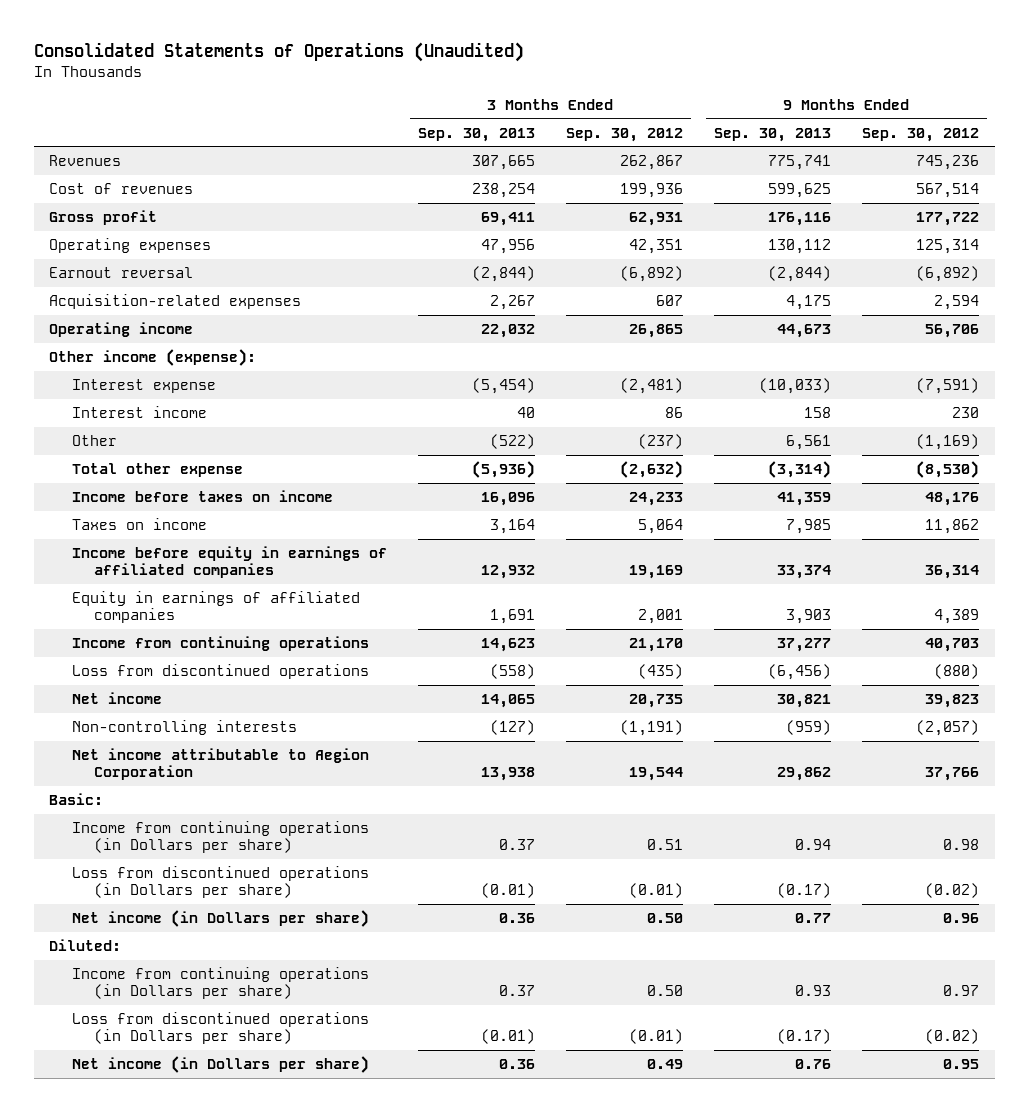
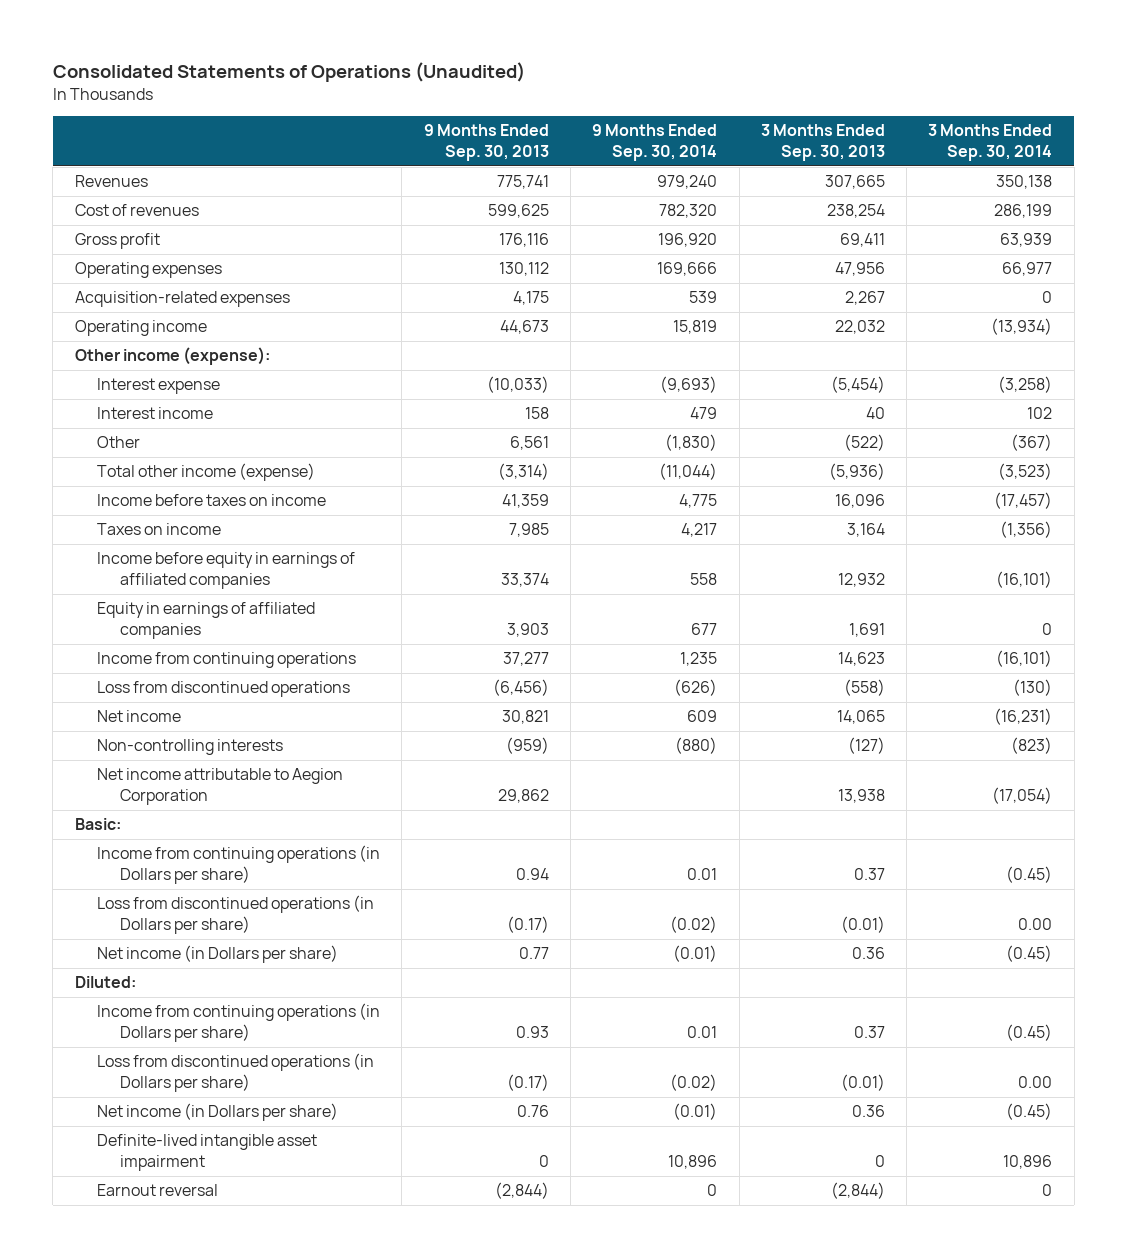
[565,127,683,142] Sep. 30, 2012 -> none
[862,127,980,142] Sep. 30, 2012 -> none
none -> [592,124,718,162] 9 Months Ended Sep. 30, 2014
none -> [928,124,1053,162] 3 Months Ended Sep. 30, 2014
[71,462,243,477] Total other expense -> [97,463,316,482] Total other income (expense)
none -> [97,1134,318,1172] Definite-lived intangible asset impairment
[49,266,194,278] Earnout reversal -> [97,1184,219,1197] Earnout reversal

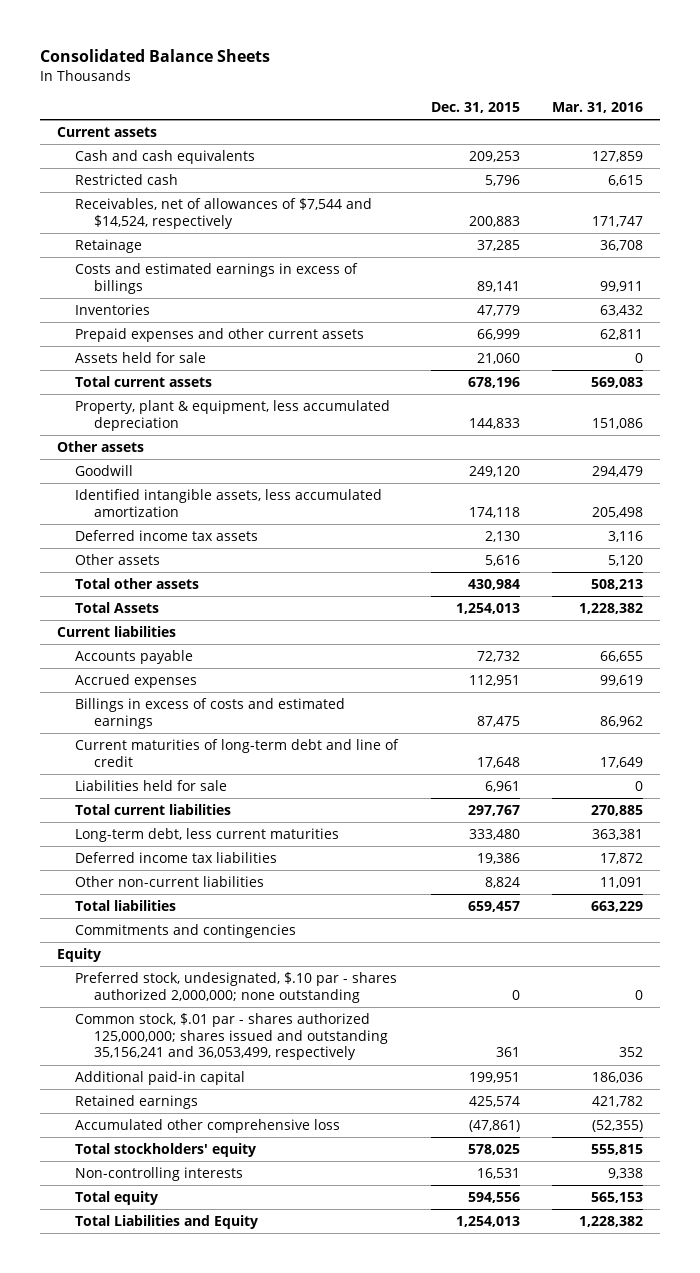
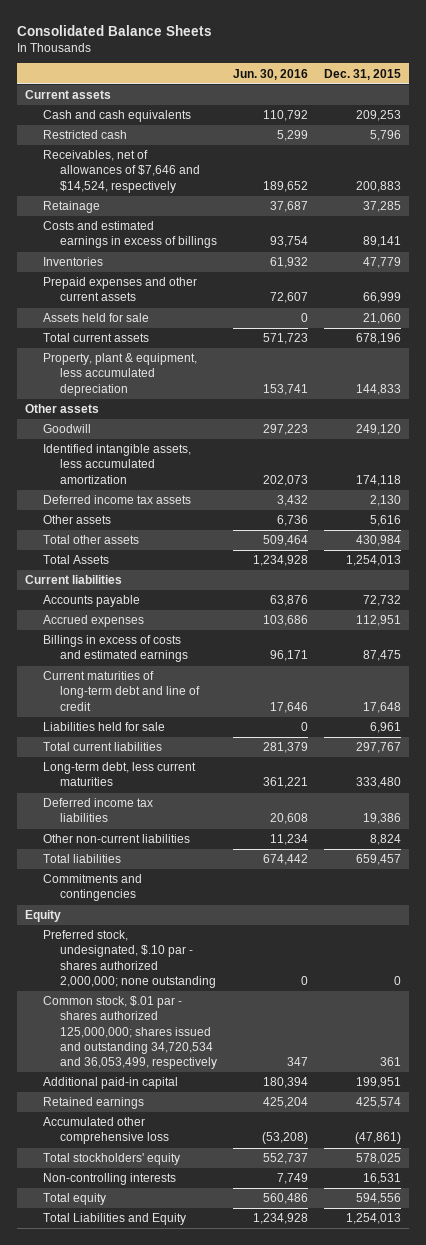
[552,101,644,113] Mar. 31, 2016 -> none
none -> [232,68,308,80] Jun. 30, 2016
[75,198,373,229] Receivables, net of allowances of $7,544 and $14,524, respectively -> [42,150,201,193] Receivables, net of allowances of $7,646 and $14,524, respectively
[75,1013,388,1061] Common stock, $.01 par - shares authorized 125,000,000; shares issued and outstanding 35,156,241 and 36,053,499, respectively -> [42,996,218,1069] Common stock, $.01 par - shares authorized 125,000,000; shares issued and outstanding 34,720,534 and 36,053,499, respectively

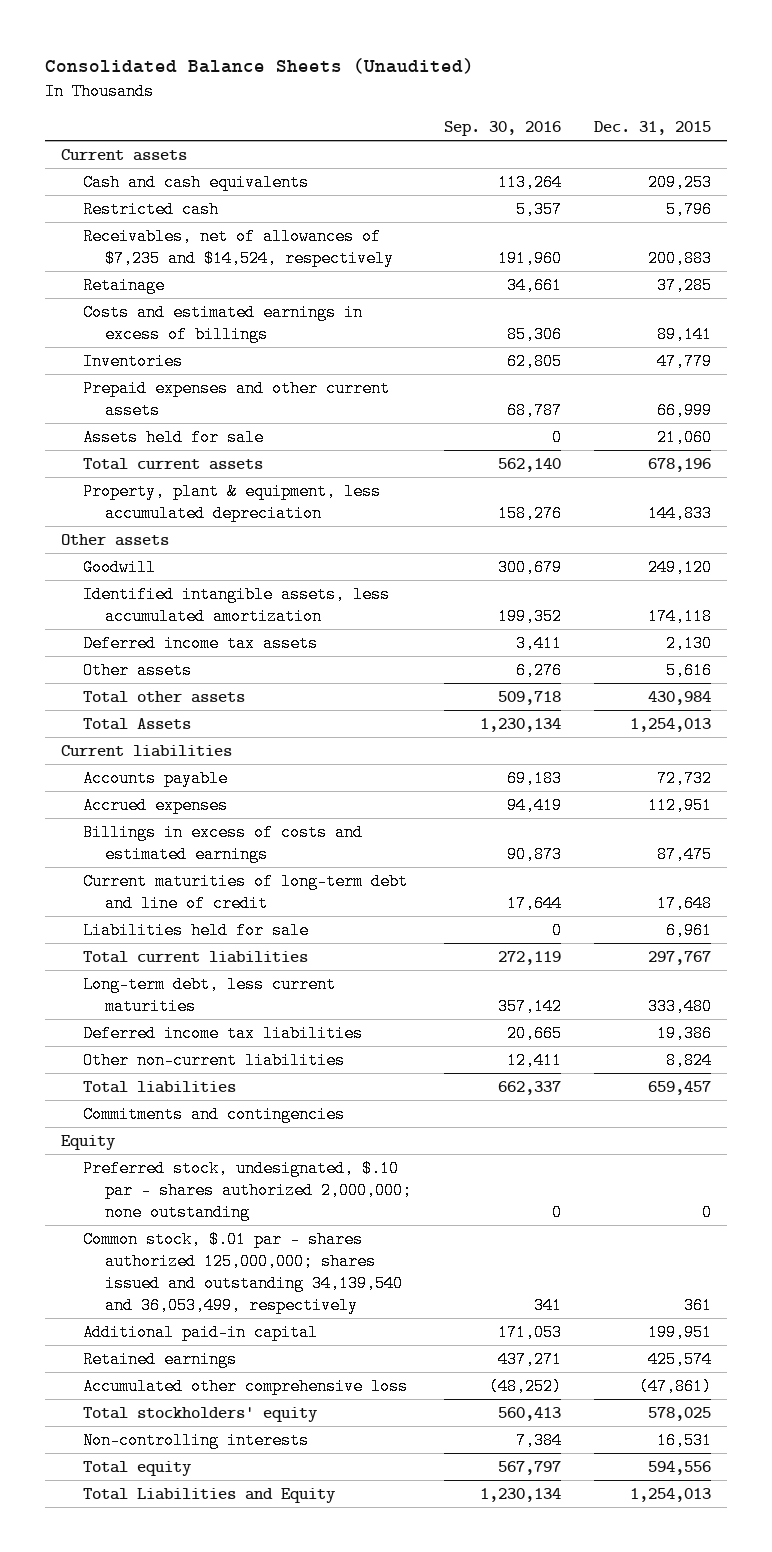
[17,24,213,36] Consolidated Balance Sheets -> [44,57,474,74] Consolidated Balance Sheets (Unaudited)
[232,68,308,80] Jun. 30, 2016 -> none
none -> [444,121,562,137] Sep. 30, 2016
[42,150,201,193] Receivables, net of allowances of $7,646 and $14,524, respectively -> [83,227,395,267] Receivables, net of allowances of $7,235 and $14,524, respectively
[42,996,218,1069] Common stock, $.01 par - shares authorized 125,000,000; shares issued and outstanding 34,720,534 and 36,053,499, respectively -> [83,1230,404,1314] Common stock, $.01 par - shares authorized 125,000,000; shares issued and outstanding 34,139,540 and 36,053,499, respectively

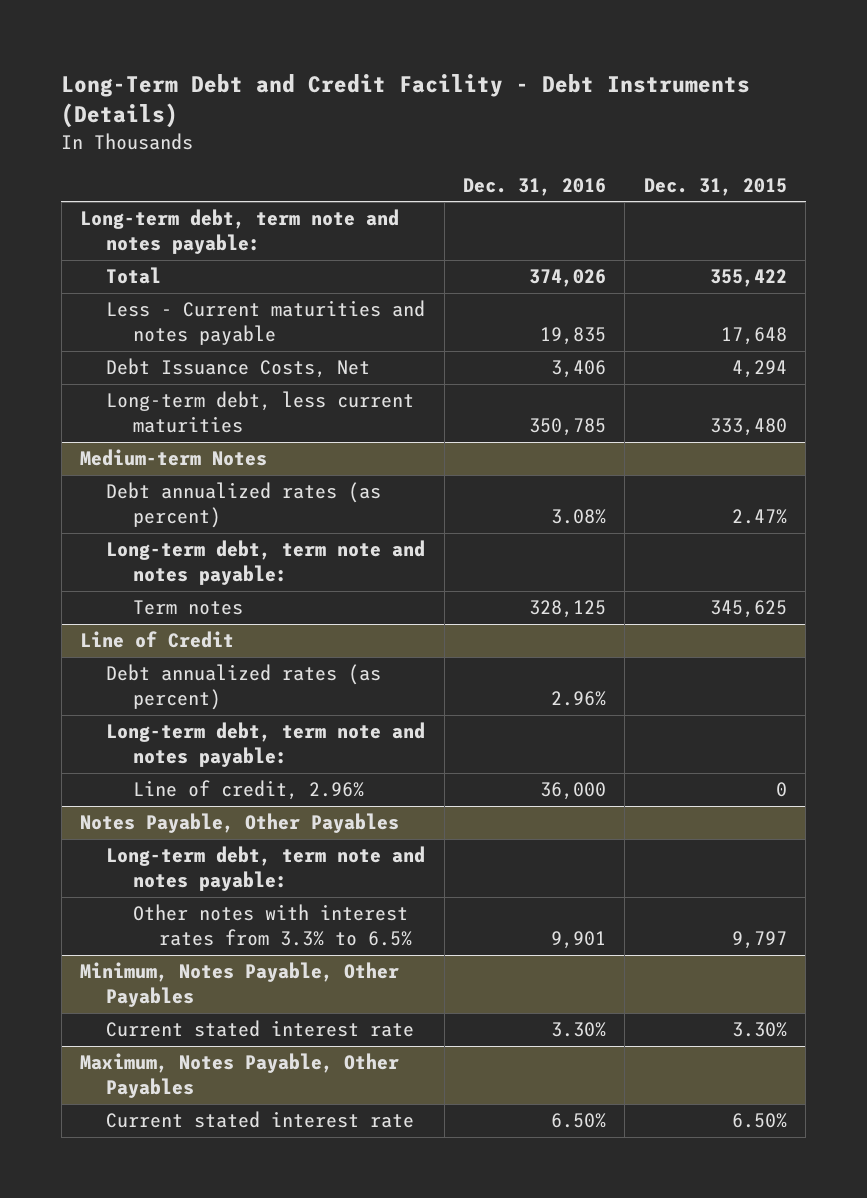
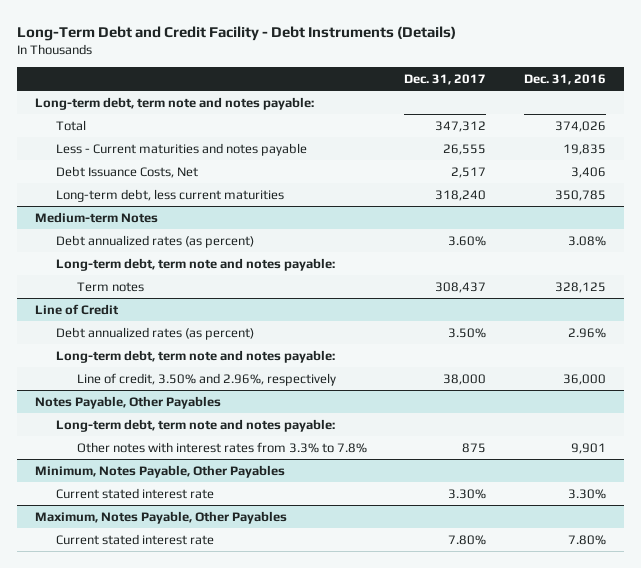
[643,177,787,196] Dec. 31, 2015 -> none
none -> [404,73,487,85] Dec. 31, 2017
[132,780,364,801] Line of credit, 2.96% -> [76,372,336,386] Line of credit, 3.50% and 2.96%, respectively
[132,904,413,947] Other notes with interest rates from 3.3% to 6.5% -> [76,441,367,453] Other notes with interest rates from 3.3% to 7.8%
[551,1113,607,1129] 6.50% -> [567,534,606,545] 7.80%

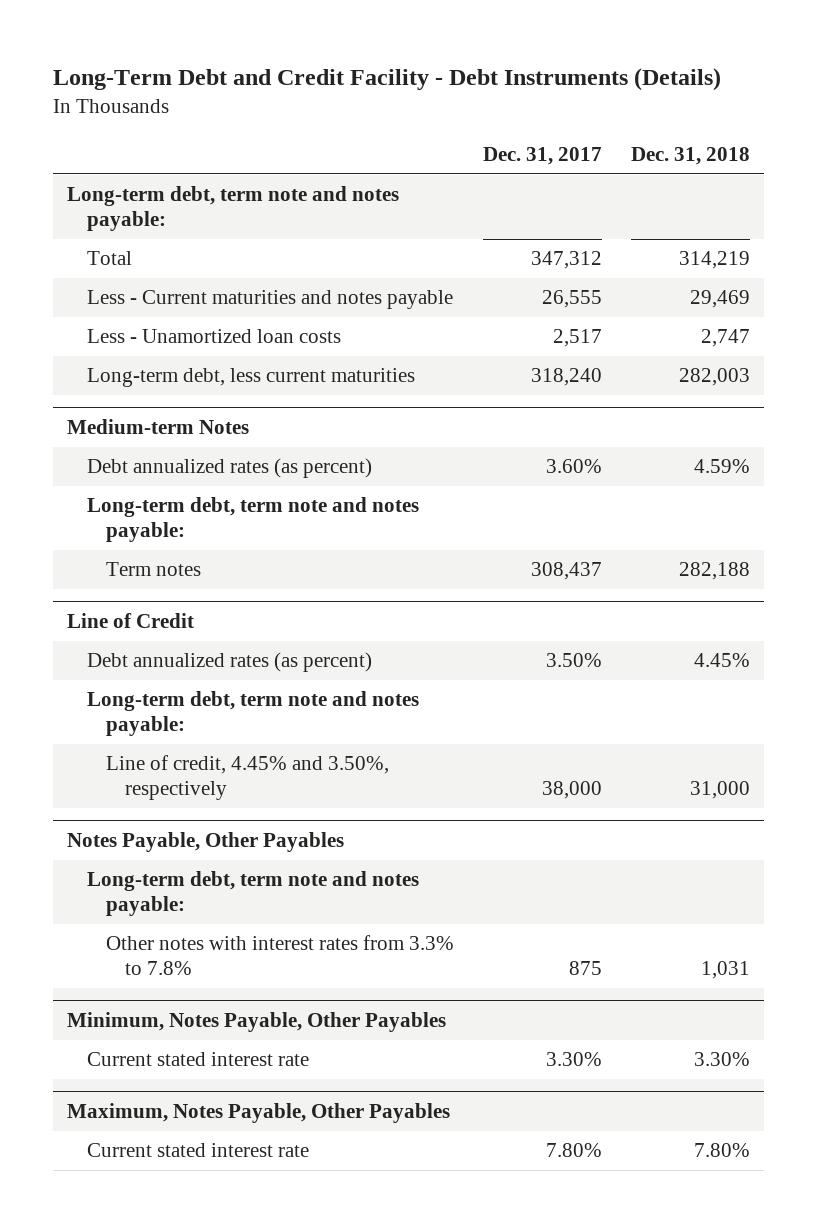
[523,73,606,85] Dec. 31, 2016 -> none
none -> [630,146,750,165] Dec. 31, 2018
[56,165,199,178] Debt Issuance Costs, Net -> [86,329,341,344] Less - Unamortized loan costs
[76,372,336,386] Line of credit, 3.50% and 2.96%, respectively -> [106,755,390,801] Line of credit, 4.45% and 3.50%, respectively

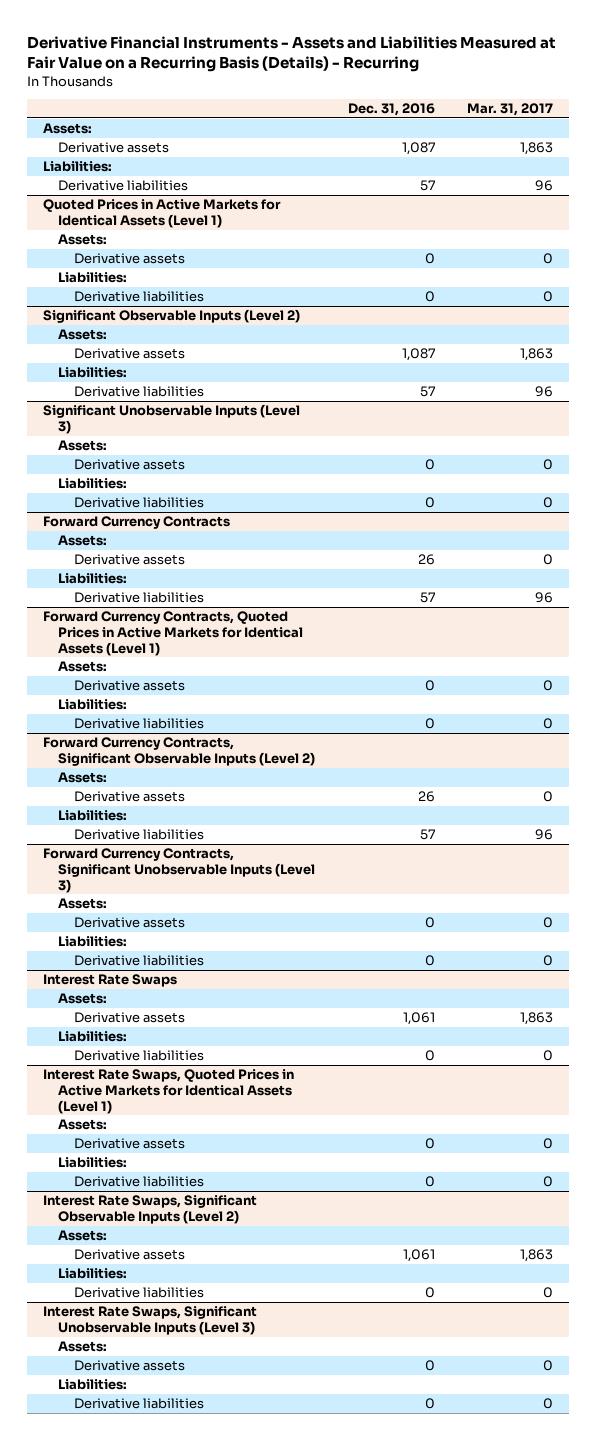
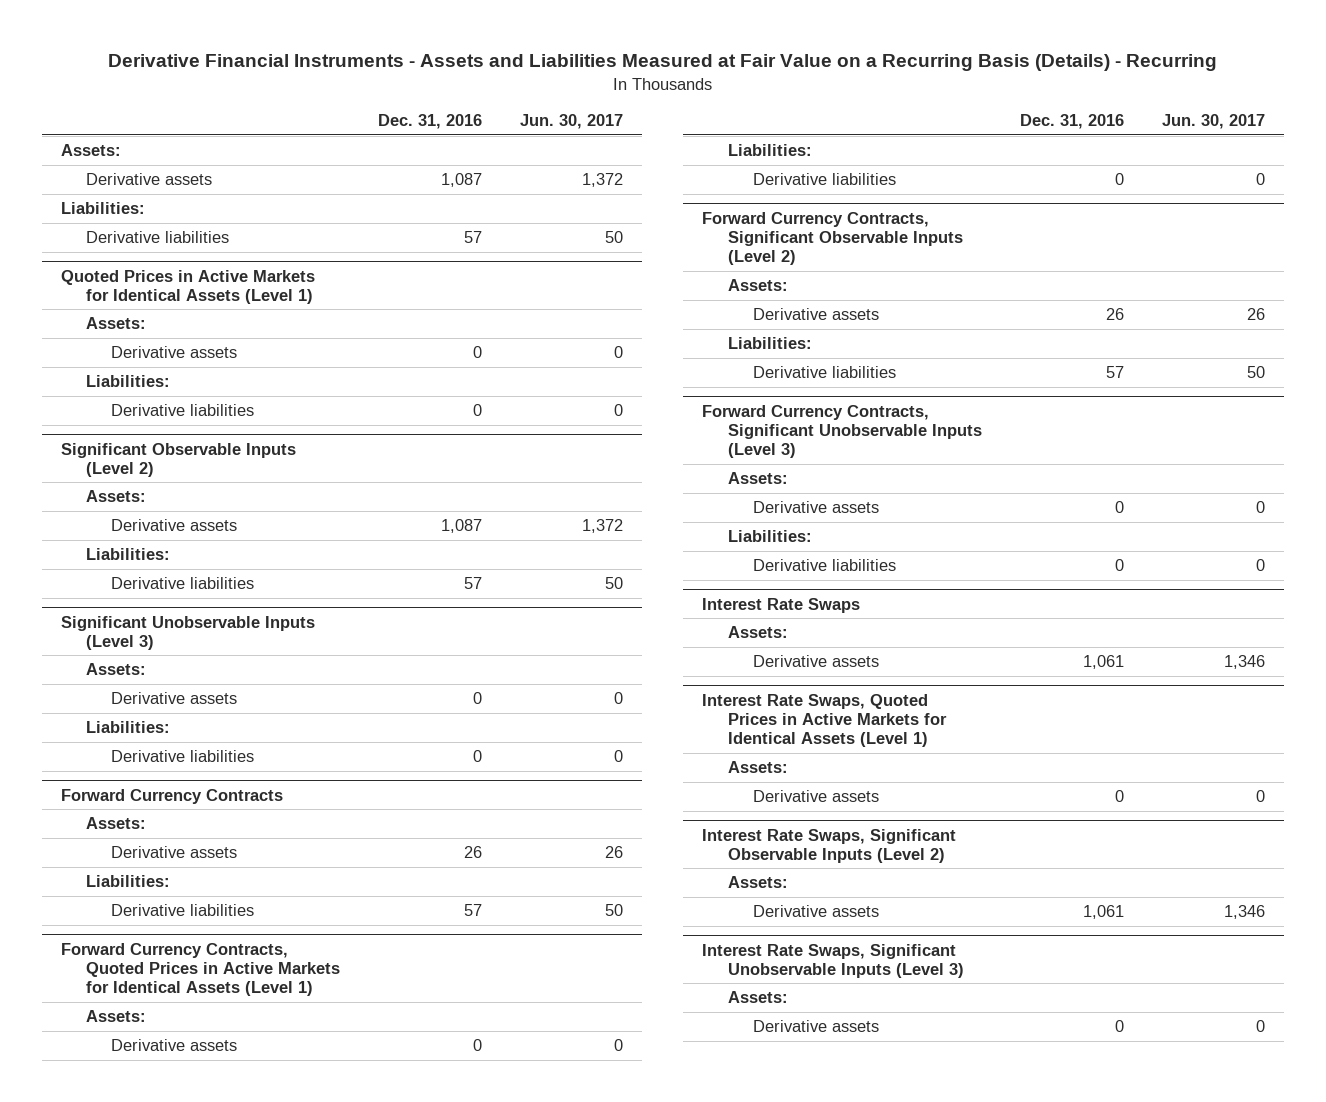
[466,102,553,116] Mar. 31, 2017 -> none
none -> [520,113,624,129] Jun. 30, 2017
[58,1031,128,1043] Liabilities: -> none
[73,1050,204,1062] Derivative liabilities -> none
[58,1157,128,1169] Liabilities: -> none
[73,1176,204,1188] Derivative liabilities -> none
[58,1268,128,1280] Liabilities: -> none
[73,1287,204,1299] Derivative liabilities -> none
[58,1379,128,1391] Liabilities: -> none
[73,1398,204,1410] Derivative liabilities -> none

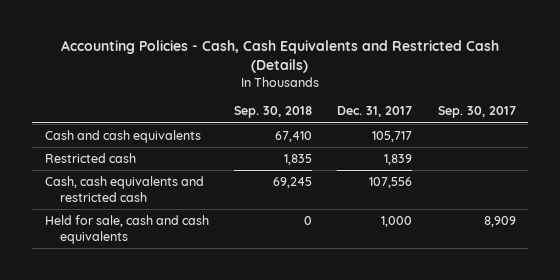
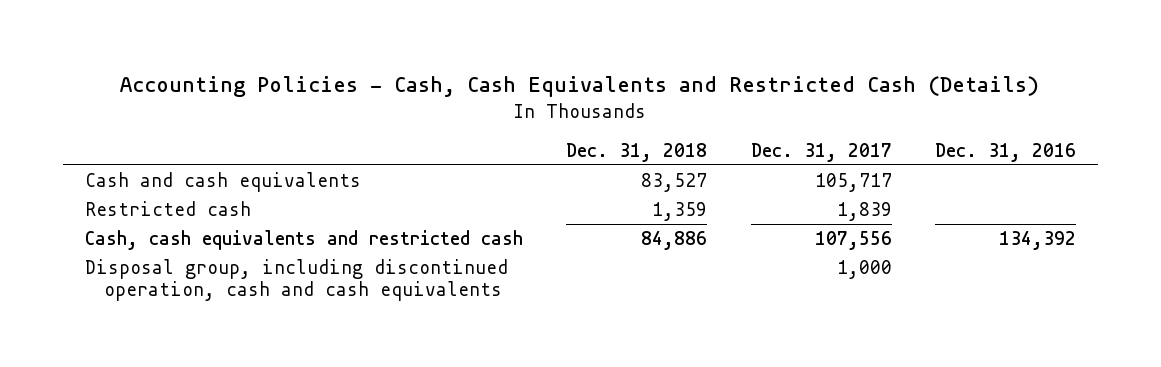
[233,106,312,119] Sep. 30, 2018 -> none
[437,106,516,119] Sep. 30, 2017 -> none
none -> [566,143,708,163] Dec. 31, 2018
none -> [935,143,1077,163] Dec. 31, 2016
[44,215,209,244] Held for sale, cash and cash equivalents -> [84,258,508,302] Disposal group, including discontinued operation, cash and cash equivalents

